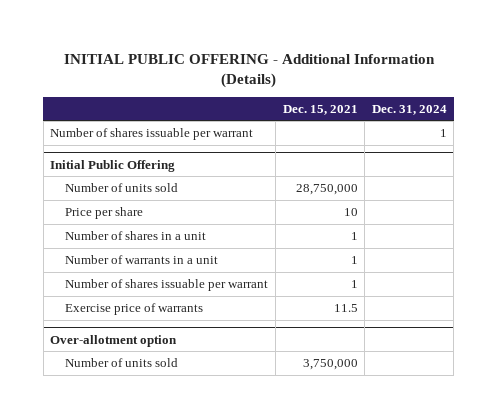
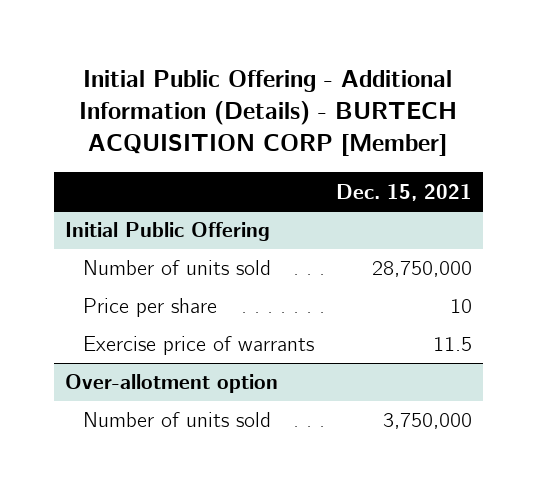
[63,53,435,88] INITIAL PUBLIC OFFERING - Additional Information (Details) -> [79,69,458,157] Initial Public Offering - Additional Information (Details) - BURTECH ACQUISITION CORP [Member]
[371,104,447,115] Dec. 31, 2024 -> none
[50,128,254,141] Number of shares issuable per warrant -> none
[65,231,207,241] Number of shares in a unit -> none
[65,255,219,265] Number of warrants in a unit -> none
[65,279,269,292] Number of shares issuable per warrant -> none

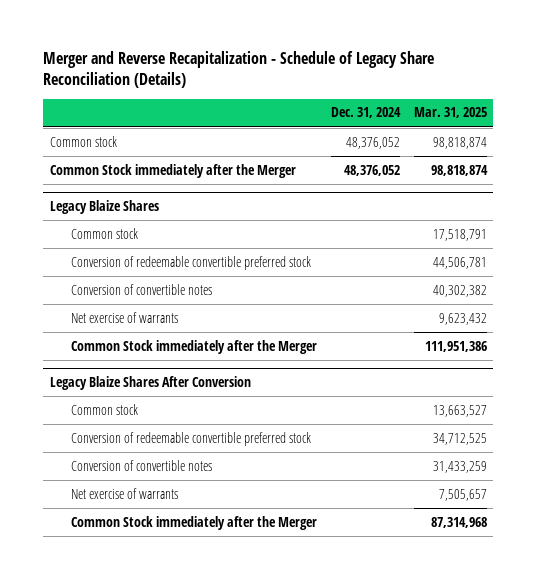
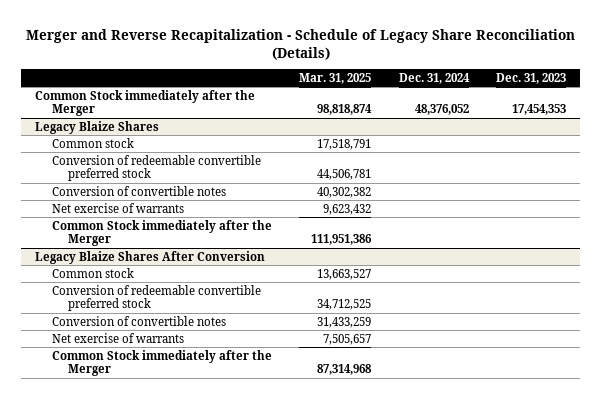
none -> [496,72,567,84] Dec. 31, 2023
[49,135,117,147] Common stock -> none

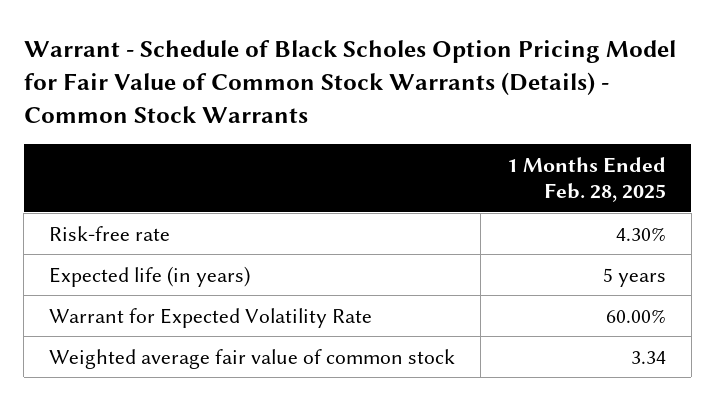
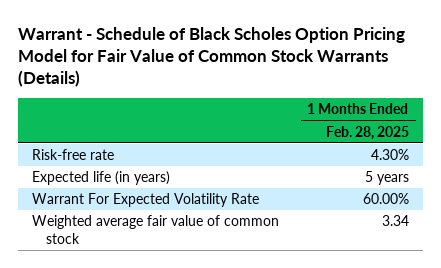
[23,39,676,123] Warrant - Schedule of Black Scholes Option Pricing Model for Fair Value of Common Stock Warrants (Details) - Common Stock Warrants -> [17,26,405,87] Warrant - Schedule of Black Scholes Option Pricing Model for Fair Value of Common Stock Warrants (Details)
[49,307,373,328] Warrant for Expected Volatility Rate -> [32,193,260,208] Warrant For Expected Volatility Rate

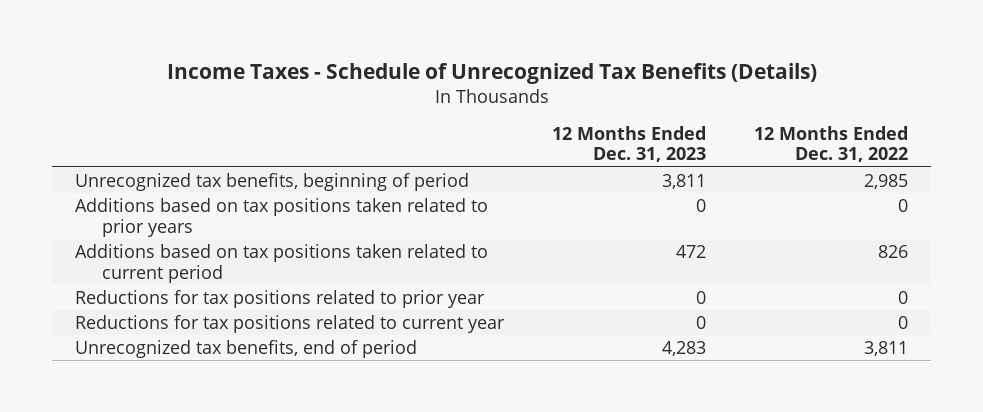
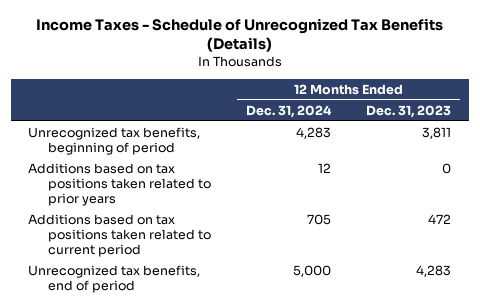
[753,125,908,163] 12 Months Ended Dec. 31, 2022 -> none
none -> [246,104,333,118] Dec. 31, 2024
[75,289,486,308] Reductions for tax positions related to prior year -> none
[75,314,506,333] Reductions for tax positions related to current year -> none

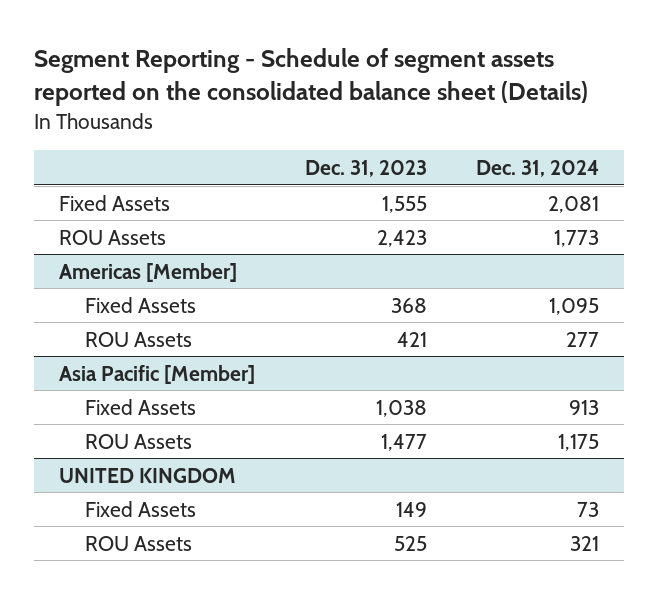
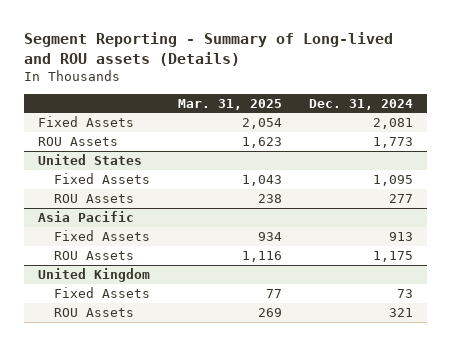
[34,48,589,107] Segment Reporting - Schedule of segment assets reported on the consolidated balance sheet (Details) -> [23,31,393,66] Segment Reporting - Summary of Long-lived and ROU assets (Details)
[304,159,427,177] Dec. 31, 2023 -> none
none -> [177,98,282,110] Mar. 31, 2025
[59,262,238,282] Americas [Member] -> none
none -> [37,153,142,165] United States
[59,364,256,384] Asia Pacific [Member] -> [37,210,134,222] Asia Pacific
[59,467,237,483] UNITED KINGDOM -> [37,267,150,282] United Kingdom

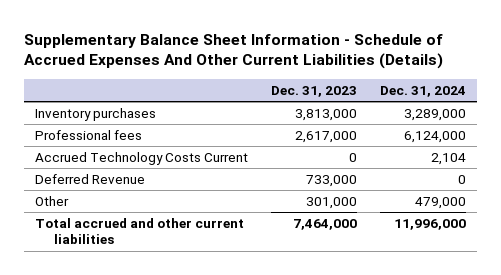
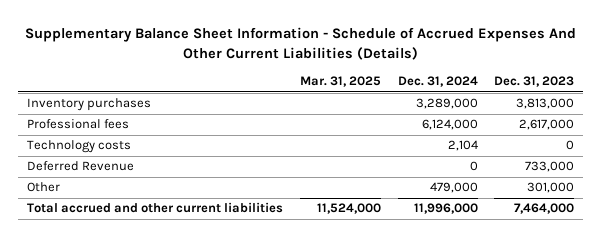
none -> [299,76,381,88] Mar. 31, 2025
[35,151,249,165] Accrued Technology Costs Current -> [26,140,131,154] Technology costs

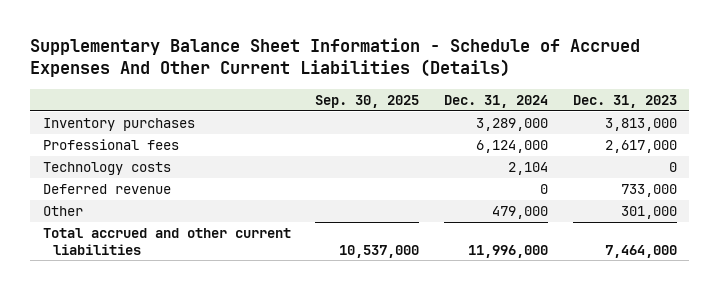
[299,76,381,88] Mar. 31, 2025 -> none
none -> [315,94,420,108] Sep. 30, 2025
[26,161,134,172] Deferred Revenue -> [42,184,171,195] Deferred revenue

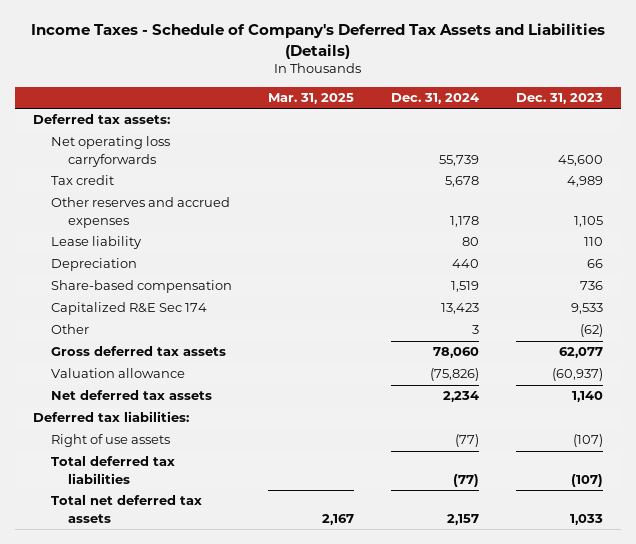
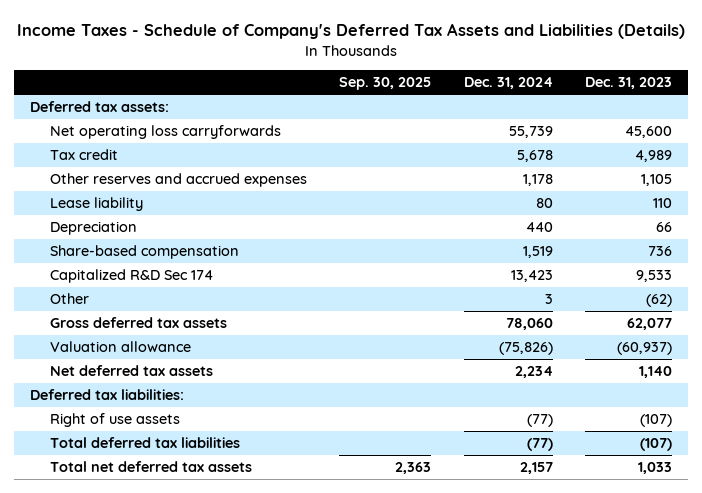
[268,93,355,105] Mar. 31, 2025 -> none
none -> [339,77,432,91] Sep. 30, 2025
[50,302,207,316] Capitalized R&E Sec 174 -> [49,269,213,284] Capitalized R&D Sec 174

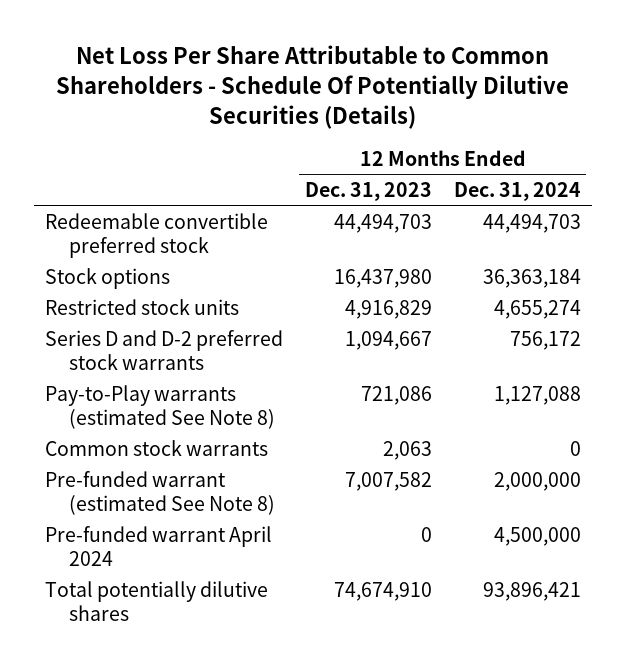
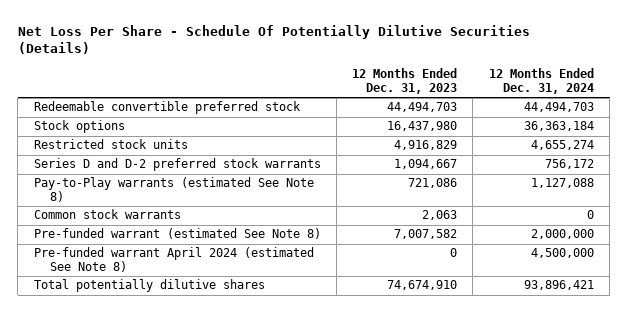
[55,44,569,129] Net Loss Per Share Attributable to Common Shareholders - Schedule Of Potentially Dilutive Securities (Details) -> [17,24,530,55] Net Loss Per Share - Schedule Of Potentially Dilutive Securities (Details)
[44,525,272,566] Pre-funded warrant April 2024 -> [33,247,314,273] Pre-funded warrant April 2024 (estimated See Note 8)

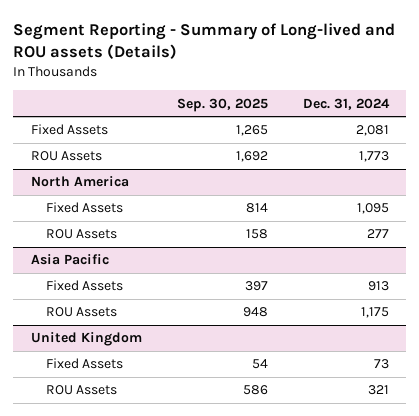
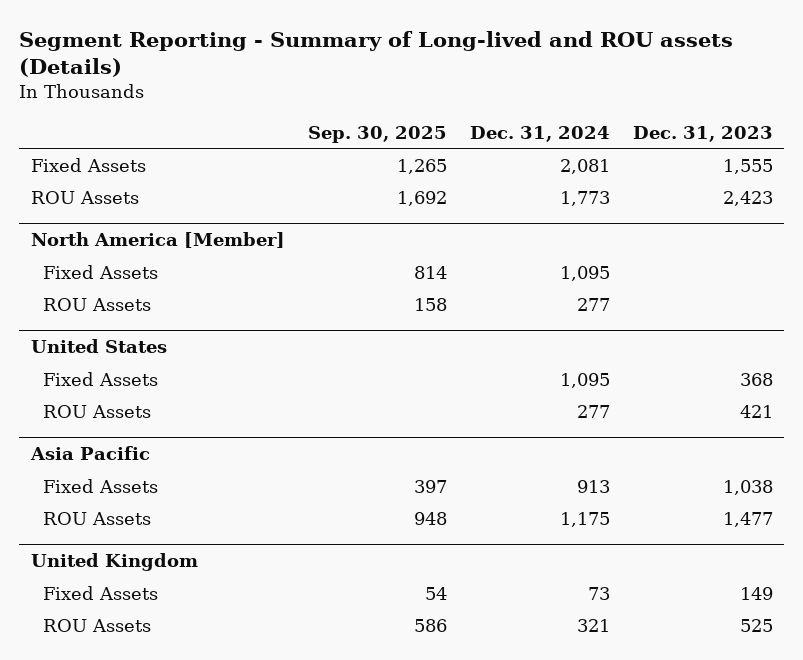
none -> [632,125,773,142] Dec. 31, 2023
[30,176,129,188] North America -> [30,231,285,248] North America [Member]
none -> [30,338,167,353] United States
none -> [43,371,159,386] Fixed Assets
none -> [43,404,152,418] ROU Assets

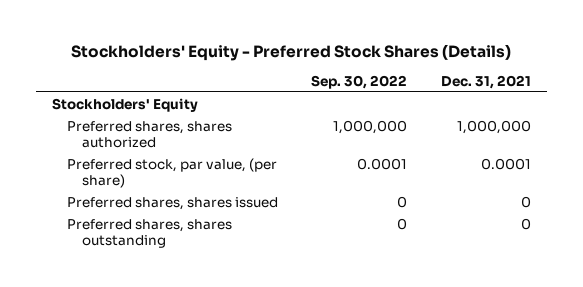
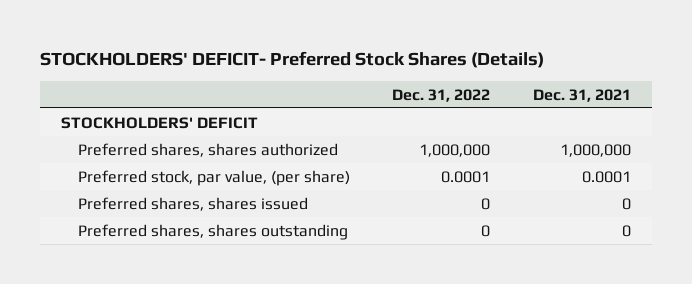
[71,43,512,61] Stockholders' Equity - Preferred Stock Shares (Details) -> [39,51,544,69] STOCKHOLDERS' DEFICIT- Preferred Stock Shares (Details)
[311,74,408,89] Sep. 30, 2022 -> none
none -> [392,88,491,102] Dec. 31, 2022
[52,97,199,112] Stockholders' Equity -> [61,116,259,129] STOCKHOLDERS' DEFICIT

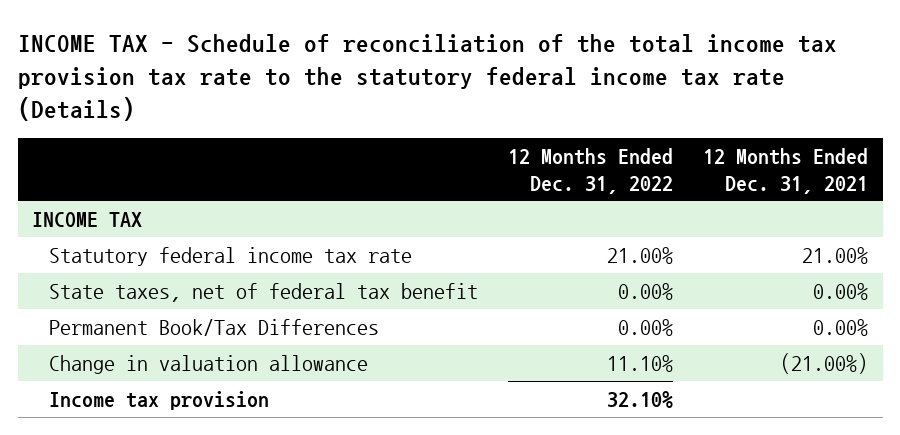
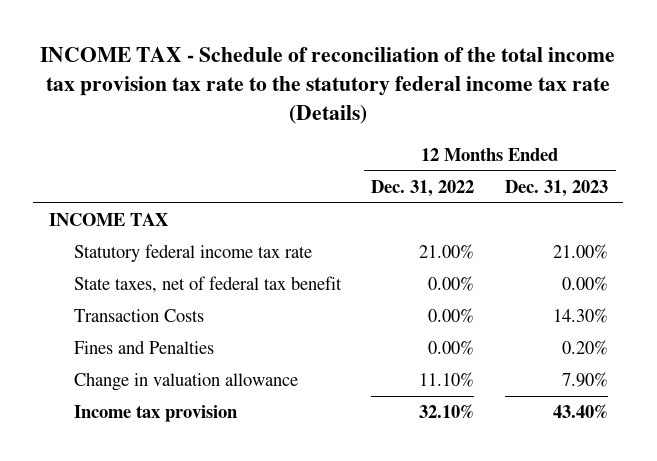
[702,147,868,194] 12 Months Ended Dec. 31, 2021 -> none
none -> [505,179,609,197] Dec. 31, 2023
[49,318,380,336] Permanent Book/Tax Differences -> none
none -> [73,309,204,323] Transaction Costs
none -> [73,340,214,355] Fines and Penalties

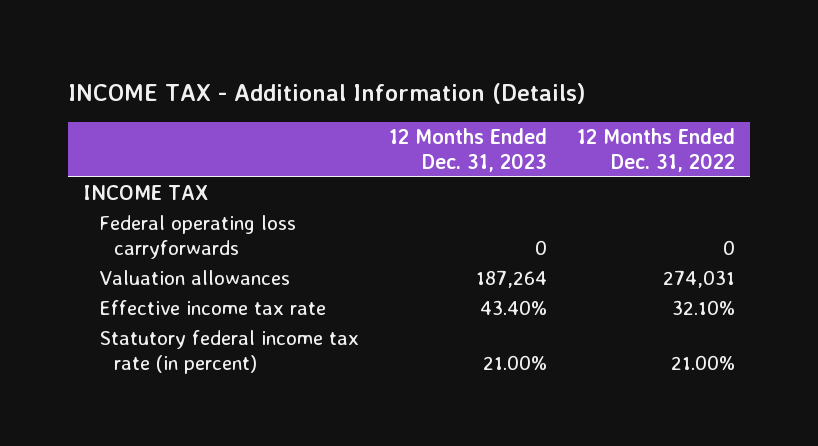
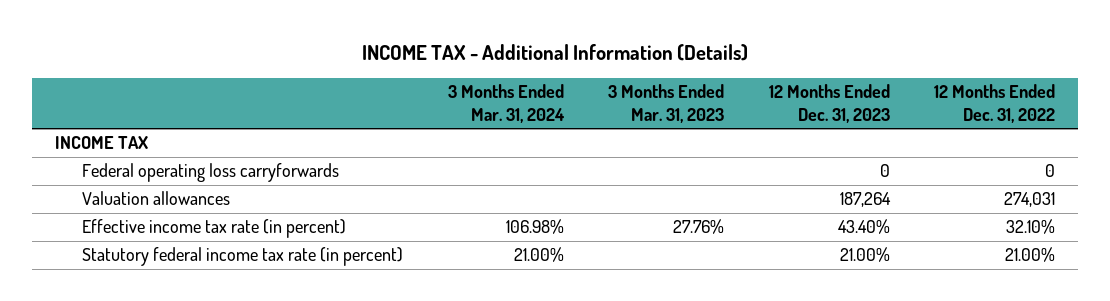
none -> [447,84,565,123] 3 Months Ended Mar. 31, 2024
none -> [608,84,725,123] 3 Months Ended Mar. 31, 2023
[98,300,326,316] Effective income tax rate -> [82,219,347,239] Effective income tax rate (in percent)

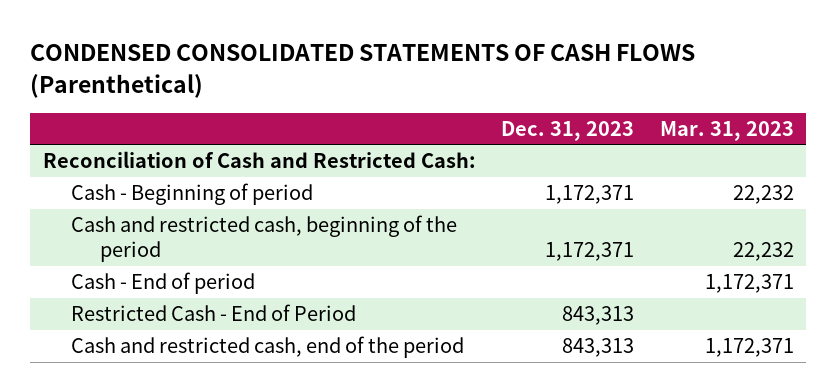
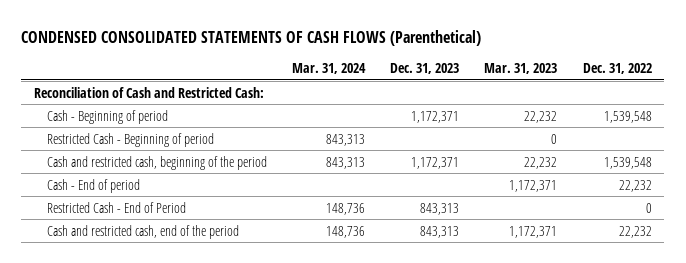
none -> [292,62,367,74] Mar. 31, 2024
none -> [582,62,652,74] Dec. 31, 2022
none -> [47,132,215,147] Restricted Cash - Beginning of period

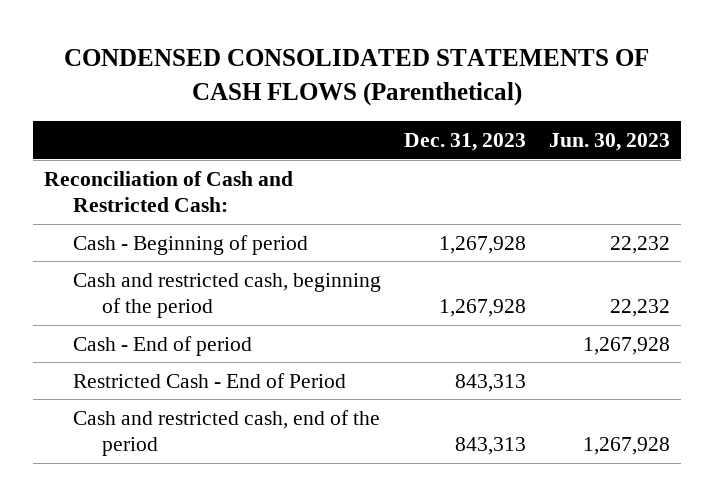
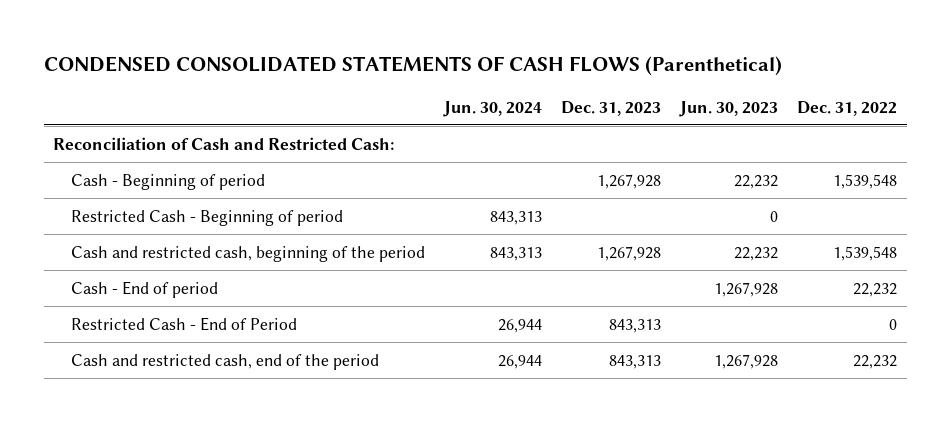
none -> [442,100,542,117] Jun. 30, 2024
none -> [797,100,898,116] Dec. 31, 2022
none -> [70,209,343,226] Restricted Cash - Beginning of period

